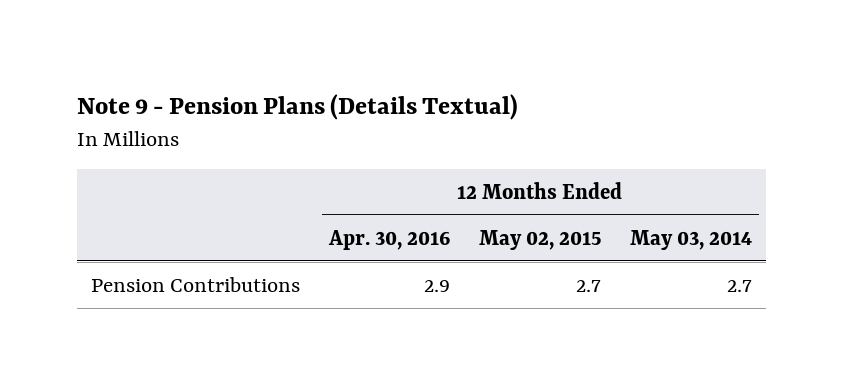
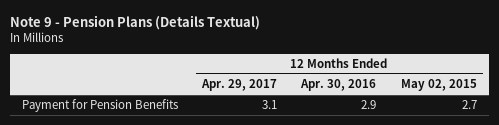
[629,229,752,250] 12 Months Ended May 03, 2014 -> none
none -> [201,79,278,92] Apr. 29, 2017
[91,276,301,292] Pension Contributions -> [21,99,178,113] Payment for Pension Benefits

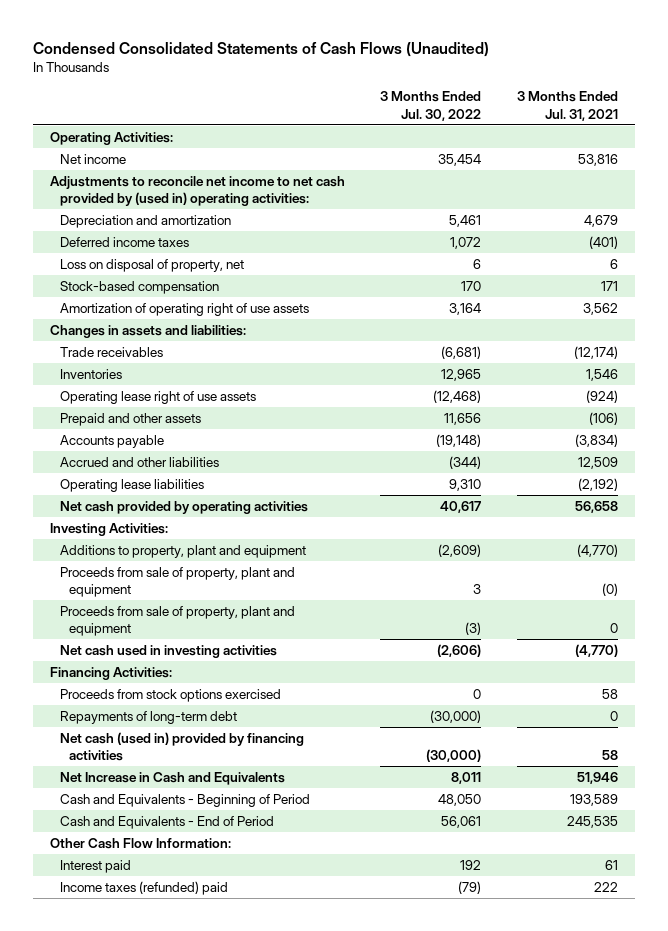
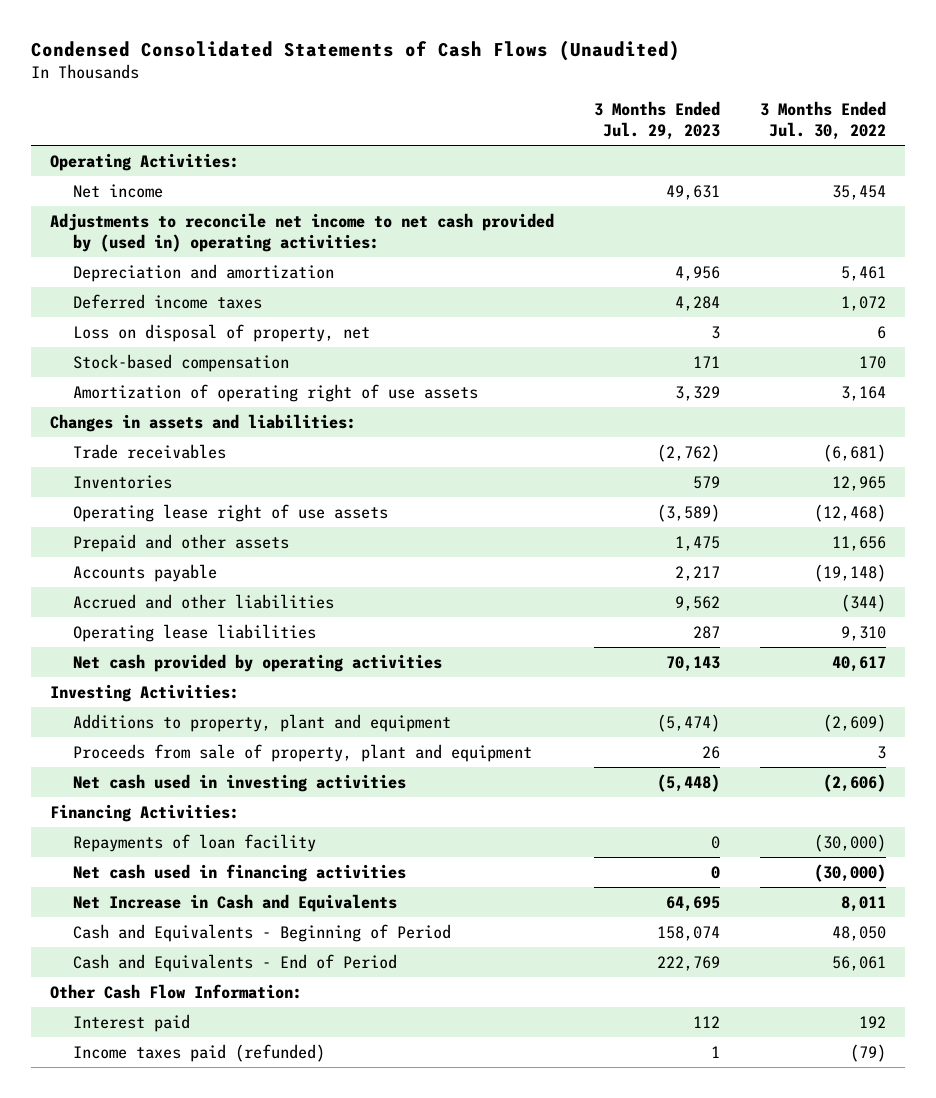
[516,91,618,121] 3 Months Ended Jul. 31, 2021 -> none
none -> [593,100,720,141] 3 Months Ended Jul. 29, 2023
[59,606,295,637] Proceeds from sale of property, plant and equipment -> none
[59,689,281,703] Proceeds from stock options exercised -> none
[59,711,237,725] Repayments of long-term debt -> [73,833,317,852] Repayments of loan facility
[59,732,304,762] Net cash (used in) provided by financing activities -> [73,863,407,882] Net cash used in financing activities
[59,881,228,896] Income taxes (refunded) paid -> [73,1043,326,1062] Income taxes paid (refunded)

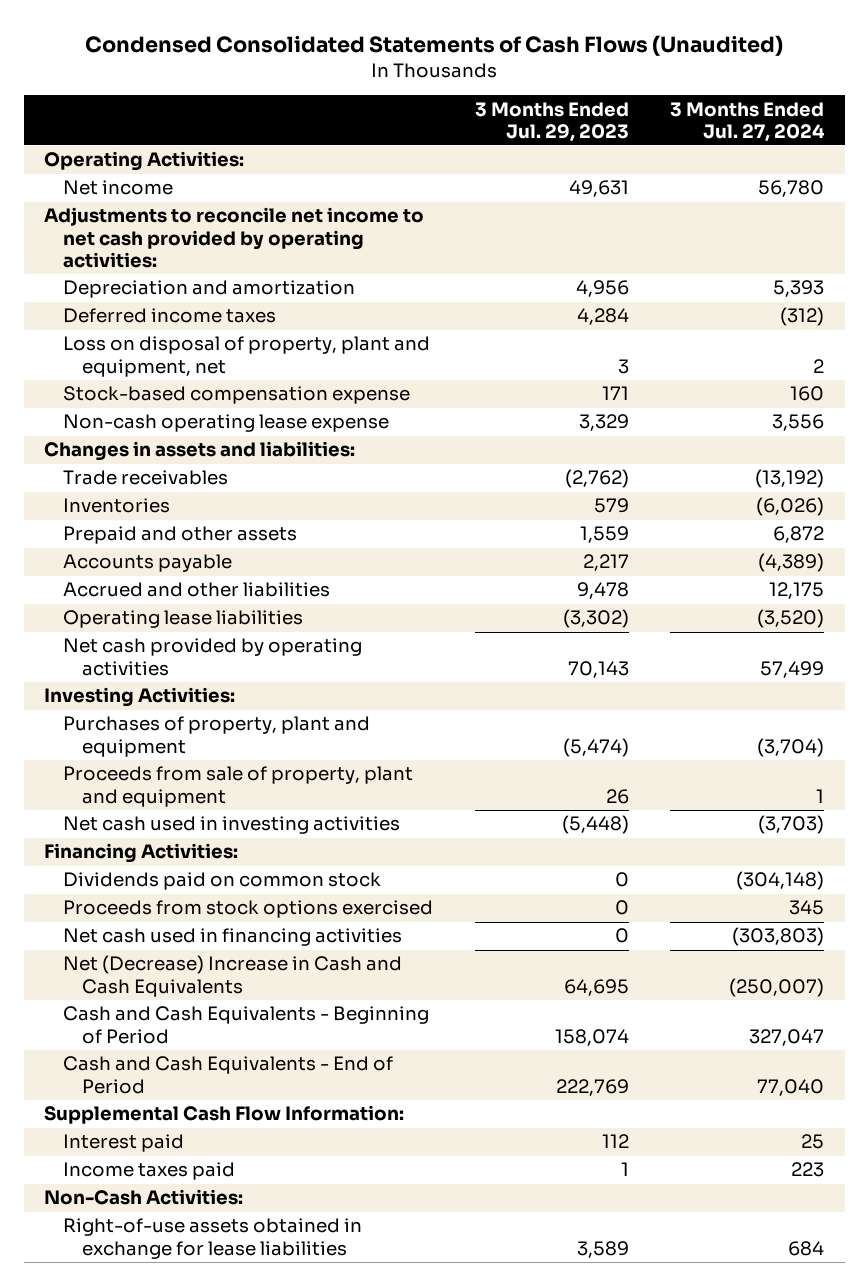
[759,100,886,141] 3 Months Ended Jul. 30, 2022 -> none
none -> [670,101,826,142] 3 Months Ended Jul. 27, 2024
[50,212,555,252] Adjustments to reconcile net income to net cash provided by (used in) operating activities: -> [44,207,425,268] Adjustments to reconcile net income to net cash provided by operating activities:
[73,323,371,342] Loss on disposal of property, net -> [63,336,431,377] Loss on disposal of property, plant and equipment, net
[73,353,290,372] Stock-based compensation -> [63,386,411,405] Stock-based compensation expense
[73,383,479,402] Amortization of operating right of use assets -> [63,414,390,433] Non-cash operating lease expense
[73,503,389,522] Operating lease right of use assets -> none
[674,535,720,551] 1,475 -> [579,526,629,544] 1,559
[674,595,720,611] 9,562 -> [576,582,629,600] 9,478
[692,625,720,639] 287 -> [562,609,629,629] (3,302)
[73,713,452,732] Additions to property, plant and equipment -> [63,716,371,757] Purchases of property, plant and equipment
[73,833,317,852] Repayments of loan facility -> none
none -> [63,872,382,891] Dividends paid on common stock
none -> [63,900,434,919] Proceeds from stock options exercised
[73,893,398,912] Net Increase in Cash and Equivalents -> [63,955,403,997] Net (Decrease) Increase in Cash and Cash Equivalents
[73,923,452,942] Cash and Equivalents - Beginning of Period -> [63,1006,430,1044] Cash and Cash Equivalents - Beginning of Period
[73,953,398,972] Cash and Equivalents - End of Period -> [63,1056,394,1094] Cash and Cash Equivalents - End of Period
[50,983,303,999] Other Cash Flow Information: -> [44,1105,405,1125] Supplemental Cash Flow Information:
[73,1043,326,1062] Income taxes paid (refunded) -> [63,1162,236,1181] Income taxes paid
none -> [44,1189,244,1206] Non-Cash Activities:
none -> [63,1218,363,1259] Right-of-use assets obtained in exchange for lease liabilities

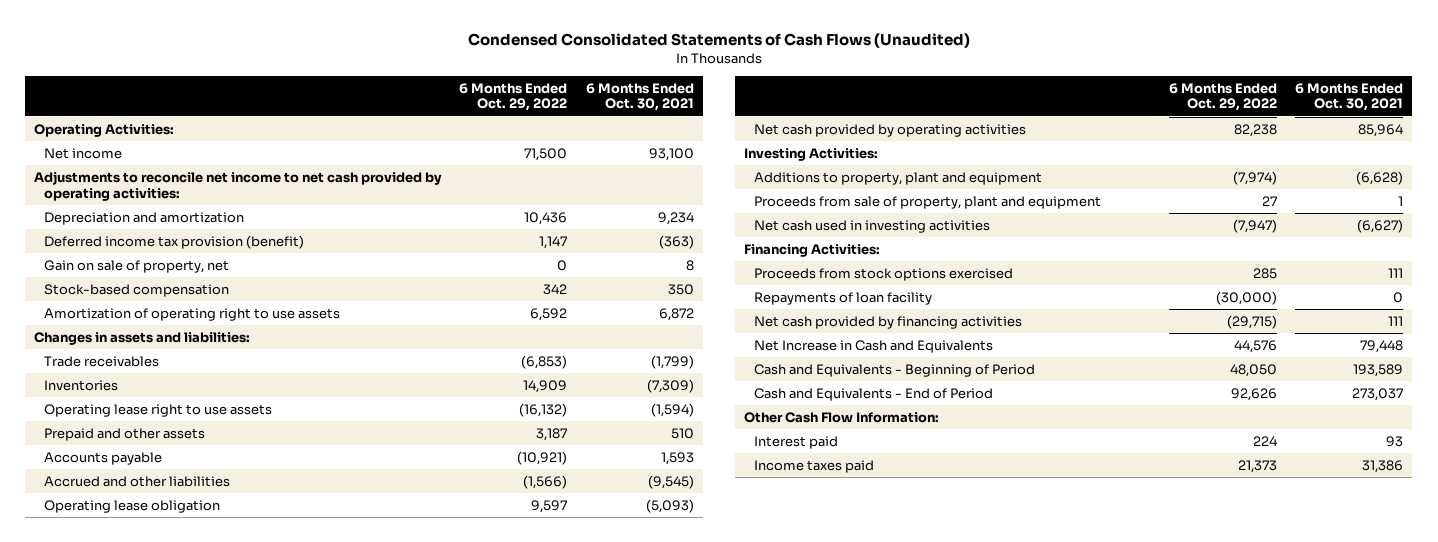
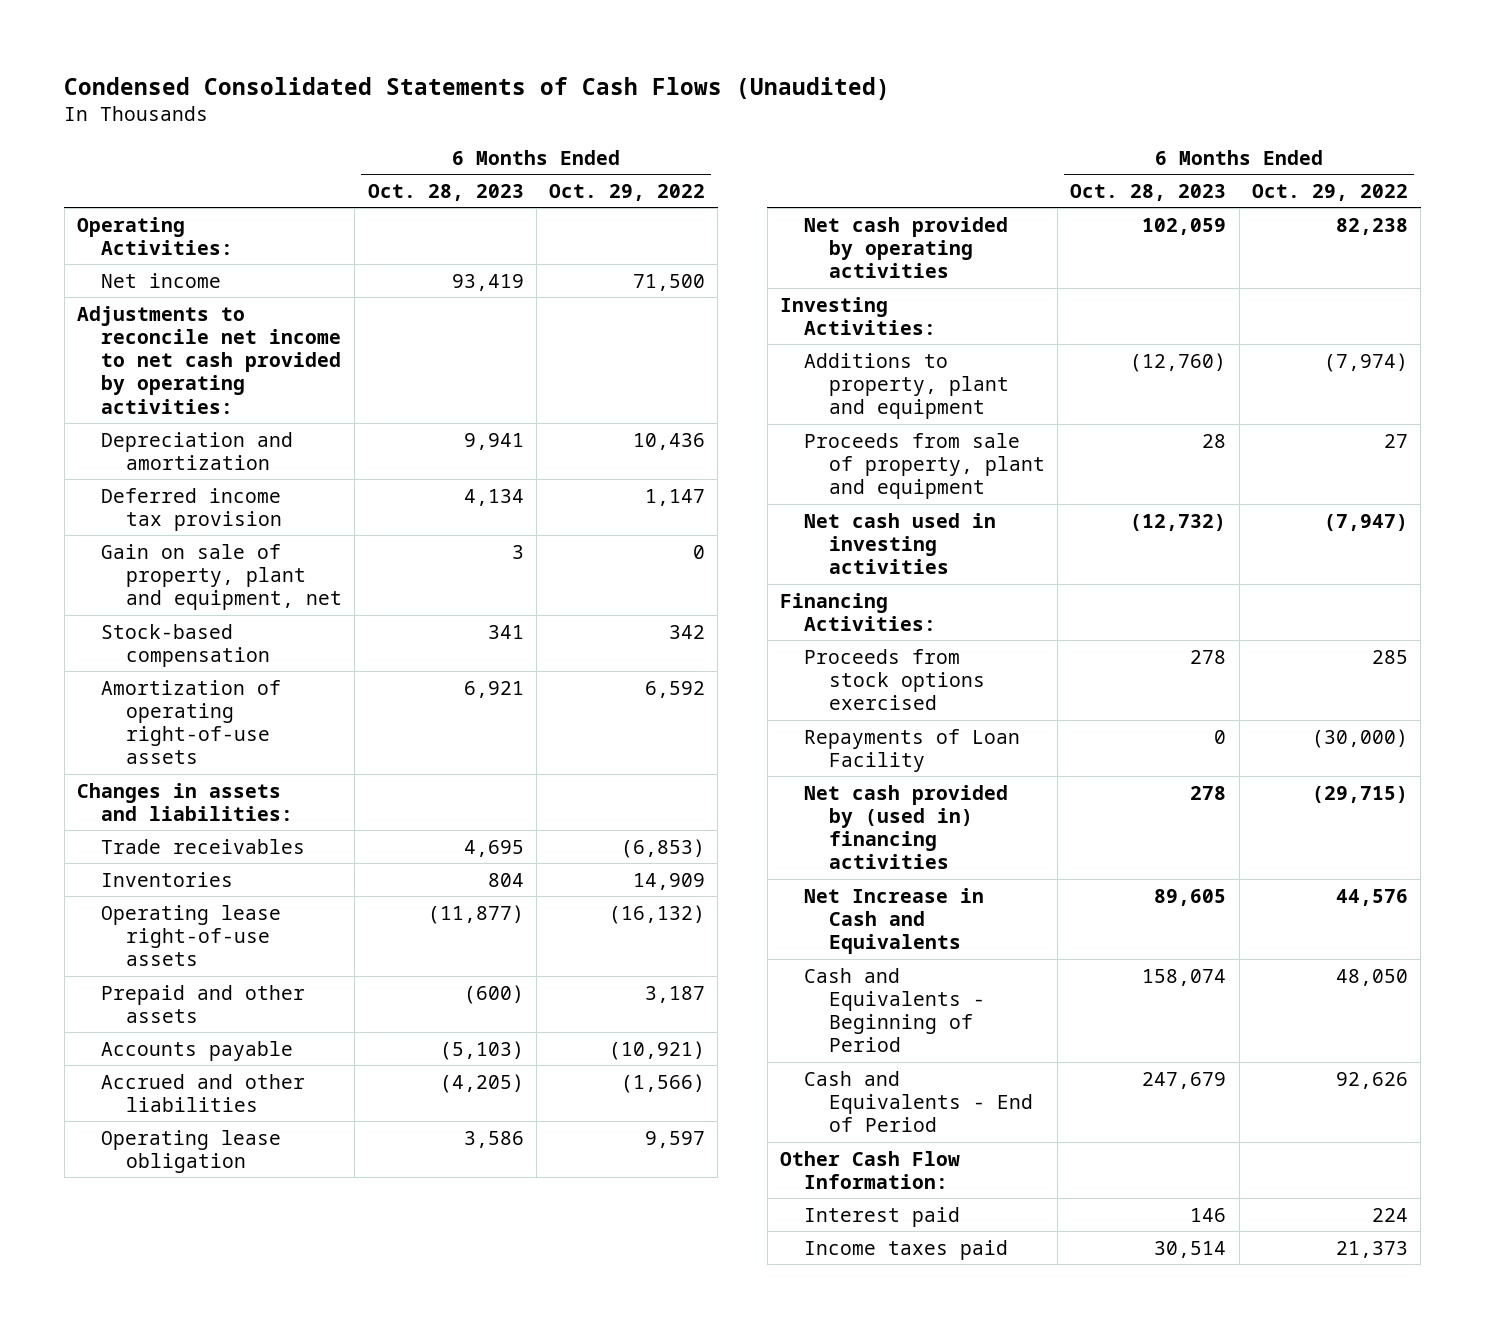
[585,82,694,112] 6 Months Ended Oct. 30, 2021 -> none
none -> [367,183,524,201] Oct. 28, 2023
[44,234,305,249] Deferred income tax provision (benefit) -> [101,487,282,531] Deferred income tax provision
[44,259,230,273] Gain on sale of property, net -> [101,543,342,611] Gain on sale of property, plant and equipment, net
[44,307,341,321] Amortization of operating right to use assets -> [101,679,282,765] Amortization of operating right-of-use assets
[44,403,273,417] Operating lease right to use assets -> [101,904,282,967] Operating lease right-of-use assets
[753,291,932,305] Repayments of loan facility -> [804,728,1021,772] Repayments of Loan Facility
[753,315,1022,329] Net cash provided by financing activities -> [804,784,1009,870] Net cash provided by (used in) financing activities

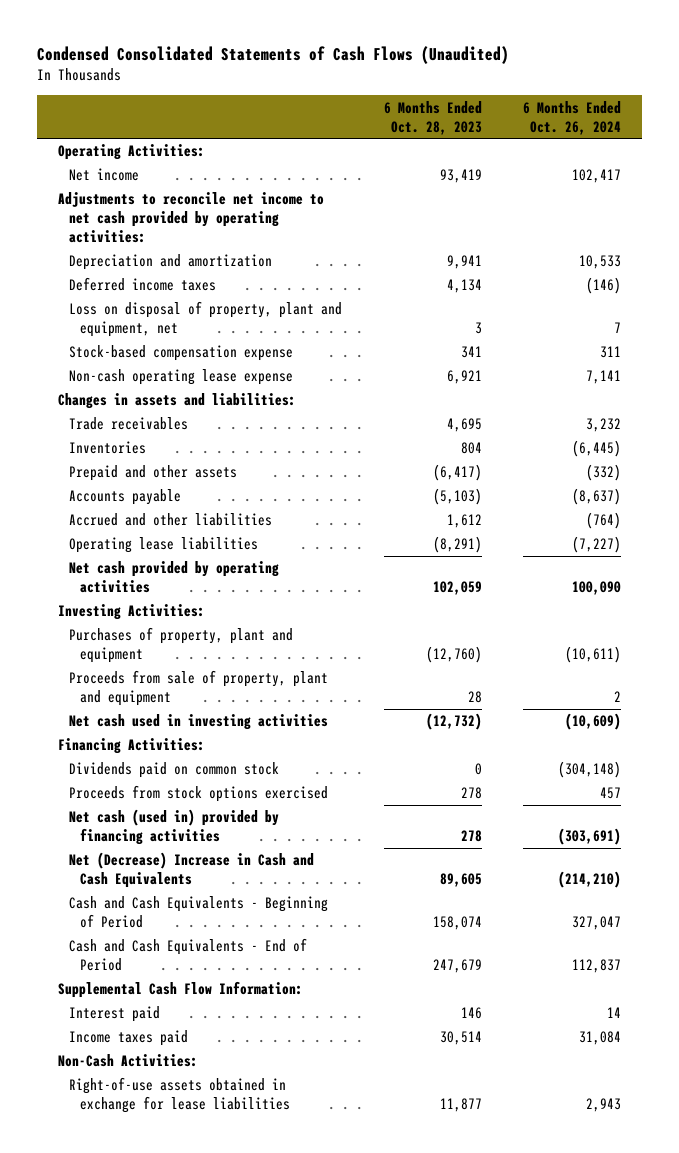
[549,183,706,201] Oct. 29, 2022 -> none
none -> [523,100,622,135] 6 Months Ended Oct. 26, 2024
[101,487,282,531] Deferred income tax provision -> [68,277,216,292] Deferred income taxes
[101,543,342,611] Gain on sale of property, plant and equipment, net -> [68,301,342,338] Loss on disposal of property, plant and equipment, net
[101,623,270,667] Stock-based compensation -> [68,345,293,362] Stock-based compensation expense
[101,679,282,765] Amortization of operating right-of-use assets -> [68,369,293,386] Non-cash operating lease expense
[101,904,282,967] Operating lease right-of-use assets -> none
[463,984,524,1004] (600) -> [432,464,482,482] (6,417)
[439,1073,524,1093] (4,205) -> [446,514,482,529] 1,612
[101,1129,282,1173] Operating lease obligation -> [68,537,258,554] Operating lease liabilities
[463,1130,524,1148] 3,586 -> [432,536,482,554] (8,291)
[804,352,1009,420] Additions to property, plant and equipment -> [68,627,293,664] Purchases of property, plant and equipment
none -> [68,762,279,779] Dividends paid on common stock
[804,728,1021,772] Repayments of Loan Facility -> none
[804,784,1009,870] Net cash provided by (used in) financing activities -> [68,809,279,846] Net cash (used in) provided by financing activities
[804,887,985,955] Net Increase in Cash and Equivalents -> [68,852,314,889] Net (Decrease) Increase in Cash and Cash Equivalents
[804,967,985,1053] Cash and Equivalents - Beginning of Period -> [68,896,328,929] Cash and Cash Equivalents - Beginning of Period
[804,1070,1033,1133] Cash and Equivalents - End of Period -> [68,938,307,972] Cash and Cash Equivalents - End of Period
[779,1150,960,1189] Other Cash Flow Information: -> [57,981,303,999] Supplemental Cash Flow Information:
none -> [57,1054,198,1068] Non-Cash Activities:
none -> [68,1077,290,1114] Right-of-use assets obtained in exchange for lease liabilities

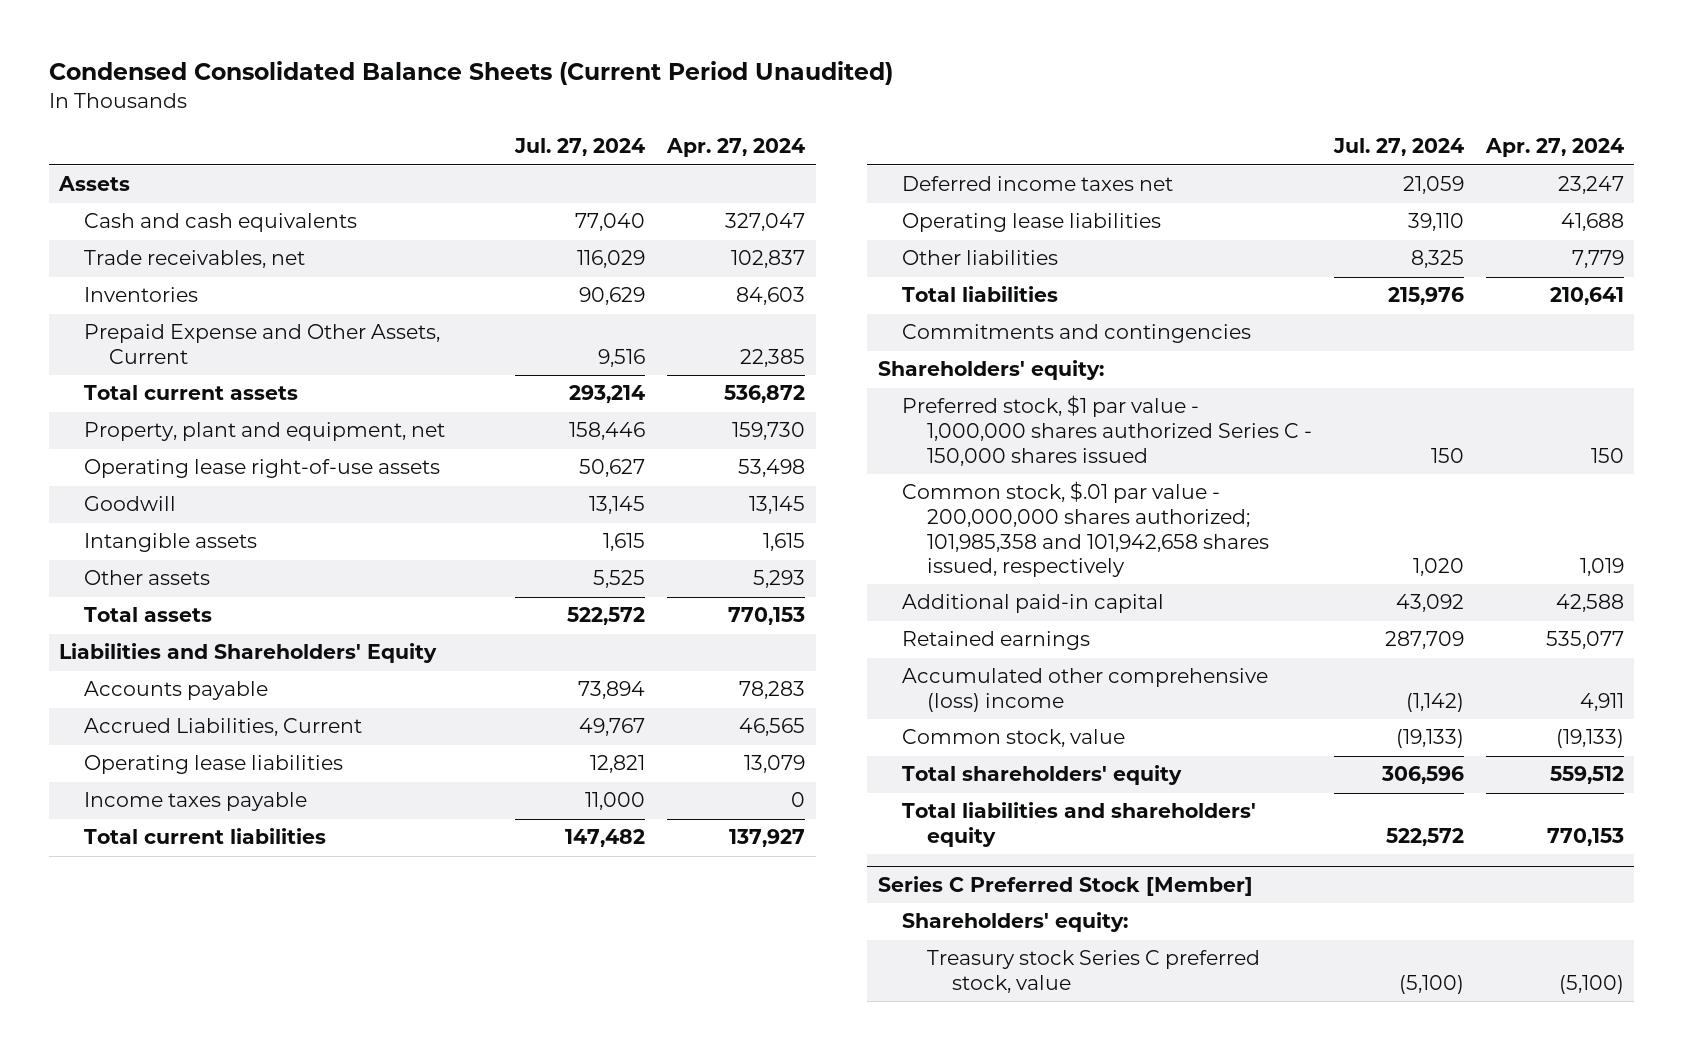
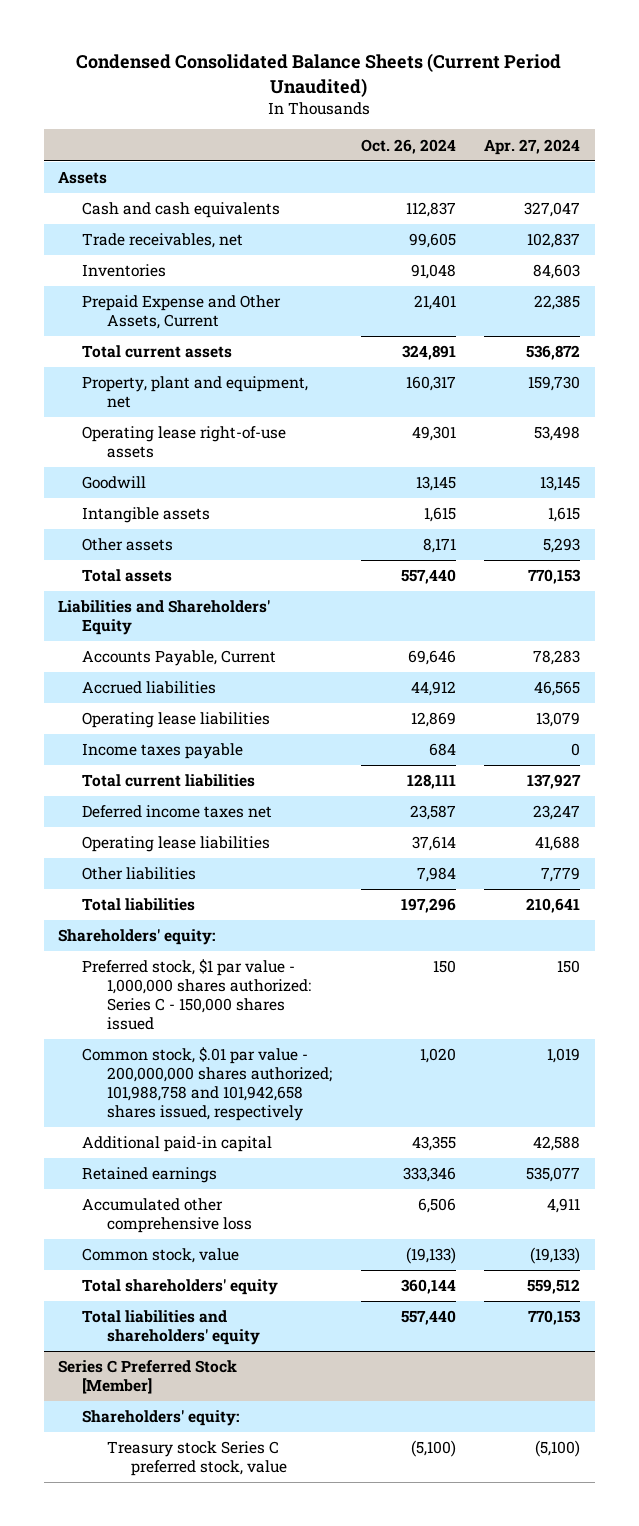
[514,138,646,157] Jul. 27, 2024 -> none
none -> [360,138,456,154] Oct. 26, 2024
[84,681,269,701] Accounts payable -> [82,650,277,667] Accounts Payable, Current
[84,718,363,737] Accrued Liabilities, Current -> [82,681,217,695] Accrued liabilities
[902,324,1252,344] Commitments and contingencies -> none
[902,395,1313,466] Preferred stock, $1 par value - 1,000,000 shares authorized Series C - 150,000 shares issued -> [82,959,311,1030] Preferred stock, $1 par value - 1,000,000 shares authorized: Series C - 150,000 shares issued
[902,481,1270,578] Common stock, $.01 par value - 200,000,000 shares authorized; 101,985,358 and 101,942,658 shares issued, respectively -> [82,1047,332,1121] Common stock, $.01 par value - 200,000,000 shares authorized; 101,988,758 and 101,942,658 shares issued, respectively
[902,668,1269,712] Accumulated other comprehensive (loss) income -> [82,1198,252,1234] Accumulated other comprehensive loss

